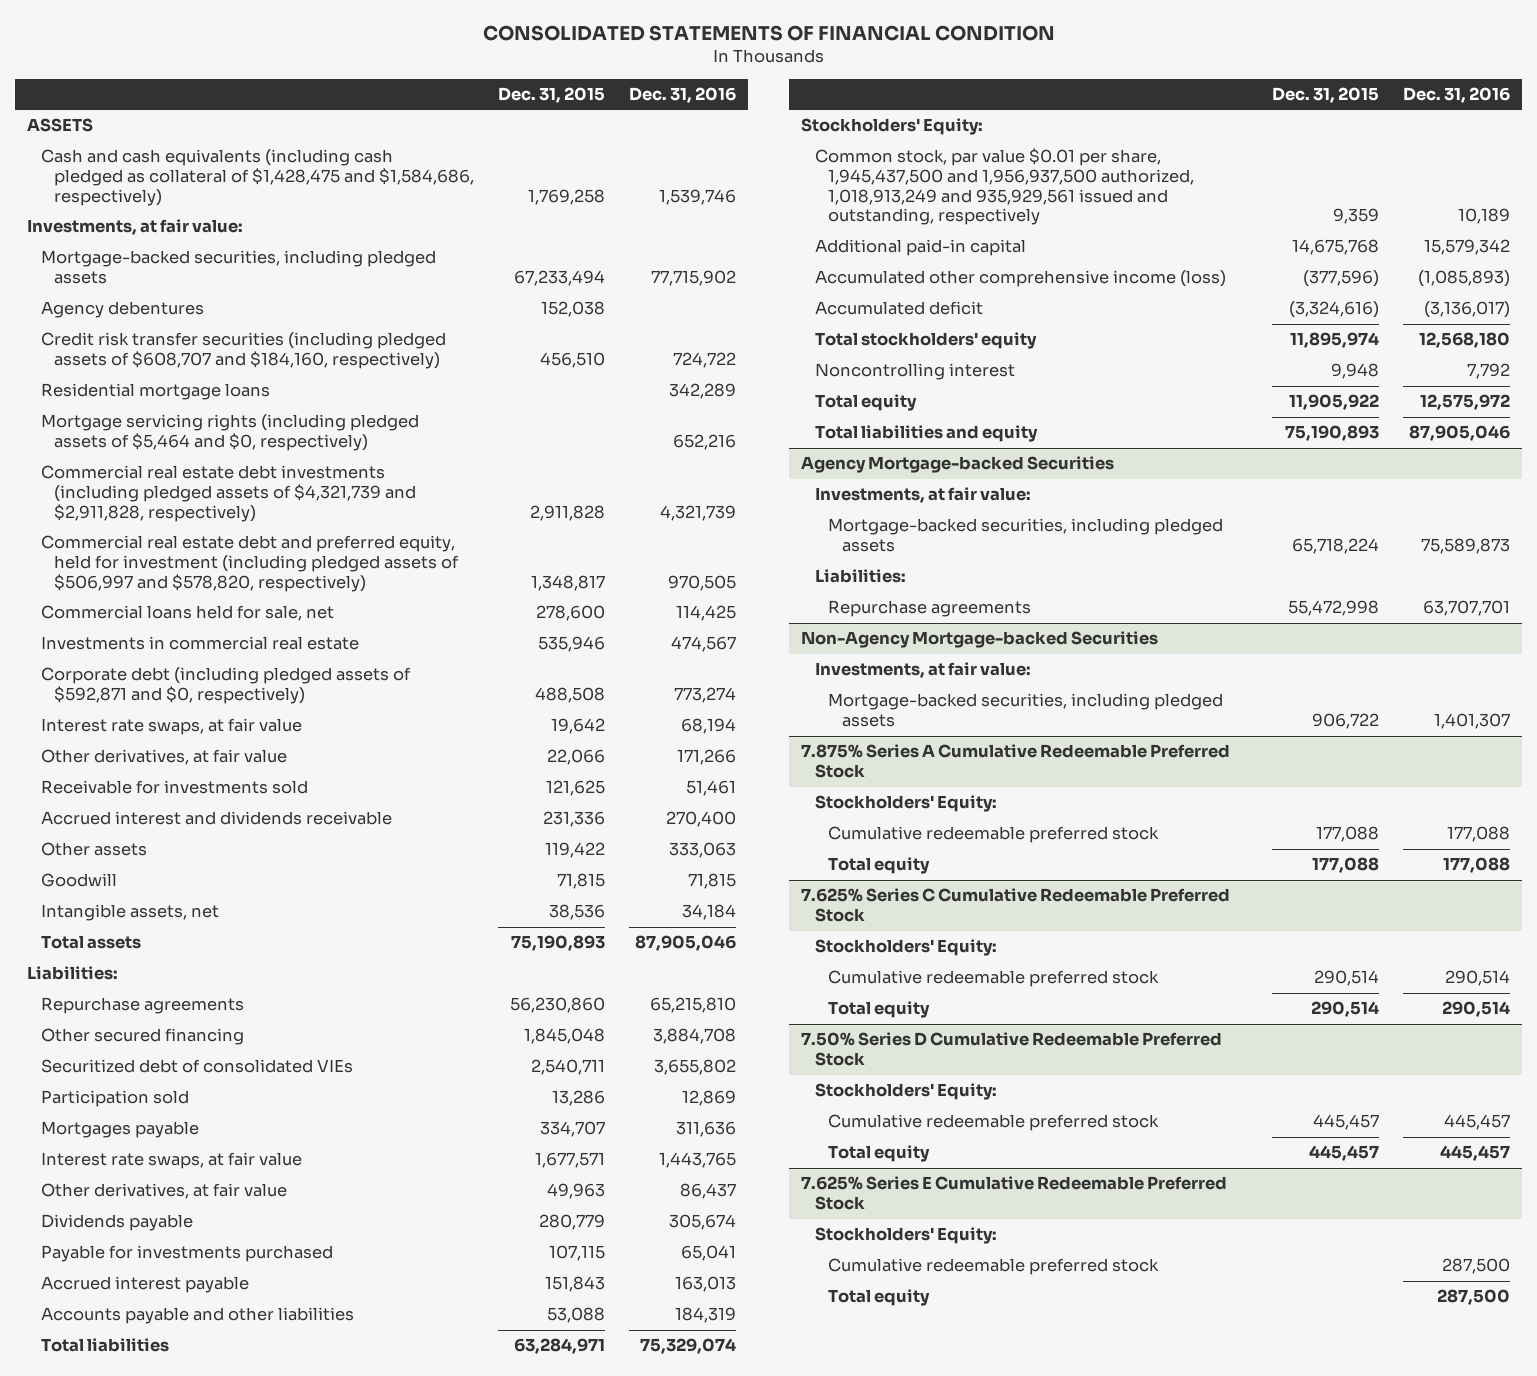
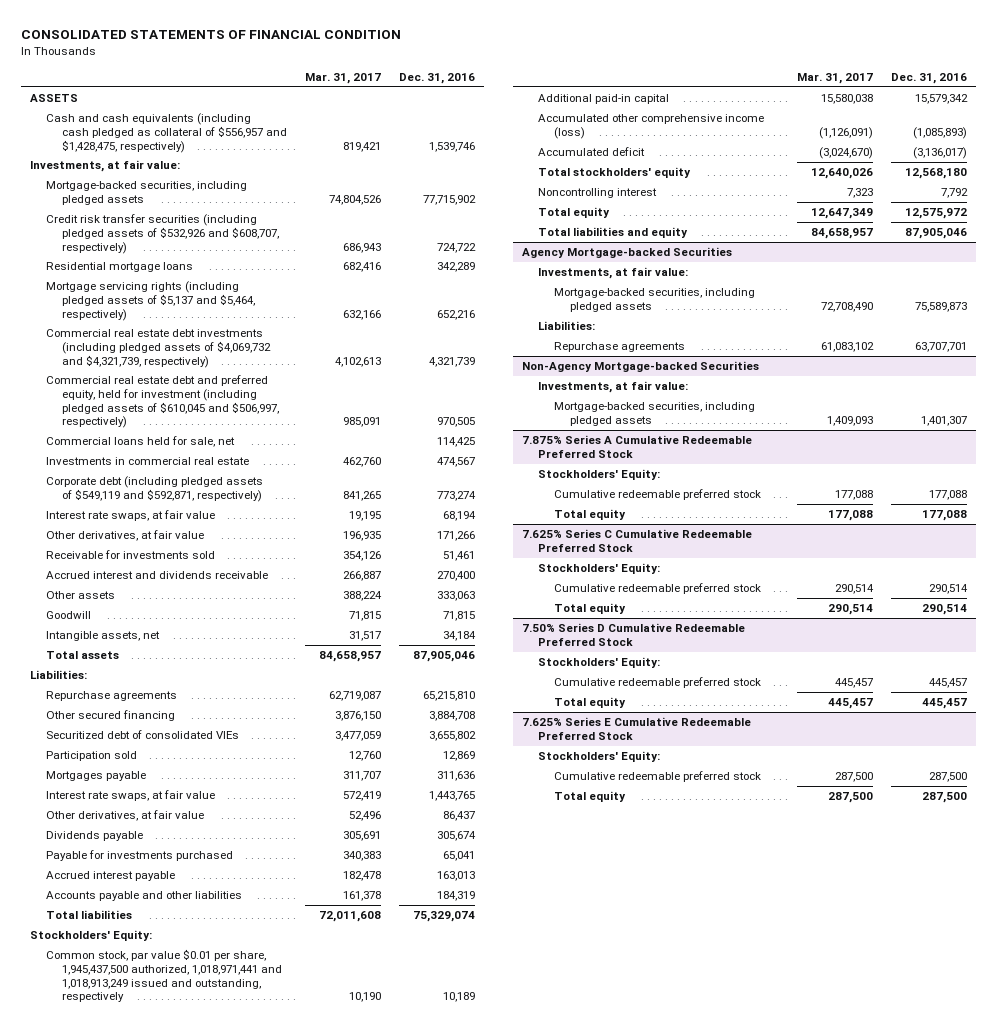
[498,86,606,103] Dec. 31, 2015 -> none
none -> [305,72,382,84] Mar. 31, 2017
[40,149,475,206] Cash and cash equivalents (including cash pledged as collateral of $1,428,475 and $1,584,686, respectively) -> [46,113,288,153] Cash and cash equivalents (including cash pledged as collateral of $556,957 and $1,428,475, respectively)
[40,301,204,319] Agency debentures -> none
[40,332,446,370] Credit risk transfer securities (including pledged assets of $608,707 and $184,160, respectively) -> [46,214,280,254] Credit risk transfer securities (including pledged assets of $532,926 and $608,707, respectively)
[40,414,419,452] Mortgage servicing rights (including pledged assets of $5,464 and $0, respectively) -> [46,281,256,321] Mortgage servicing rights (including pledged assets of $5,137 and $5,464, respectively)
[40,465,417,522] Commercial real estate debt investments (including pledged assets of $4,321,739 and $2,911,828, respectively) -> [46,329,272,368] Commercial real estate debt investments (including pledged assets of $4,069,732 and $4,321,739, respectively)
[40,535,460,592] Commercial real estate debt and preferred equity, held for investment (including pledged assets of $506,997 and $578,820, respectively) -> [46,375,280,429] Commercial real estate debt and preferred equity, held for investment (including pledged assets of $610,045 and $506,997, respectively)
[40,667,411,705] Corporate debt (including pledged assets of $592,871 and $0, respectively) -> [46,476,264,502] Corporate debt (including pledged assets of $549,119 and $592,871, respectively)
[814,148,1195,226] Common stock, par value $0.01 per share, 1,945,437,500 and 1,956,937,500 authorized, 1,018,913,249 and 935,929,561 issued and outstanding, respectively -> [46,949,283,1003] Common stock, par value $0.01 per share, 1,945,437,500 authorized, 1,018,971,441 and 1,018,913,249 issued and outstanding, respectively

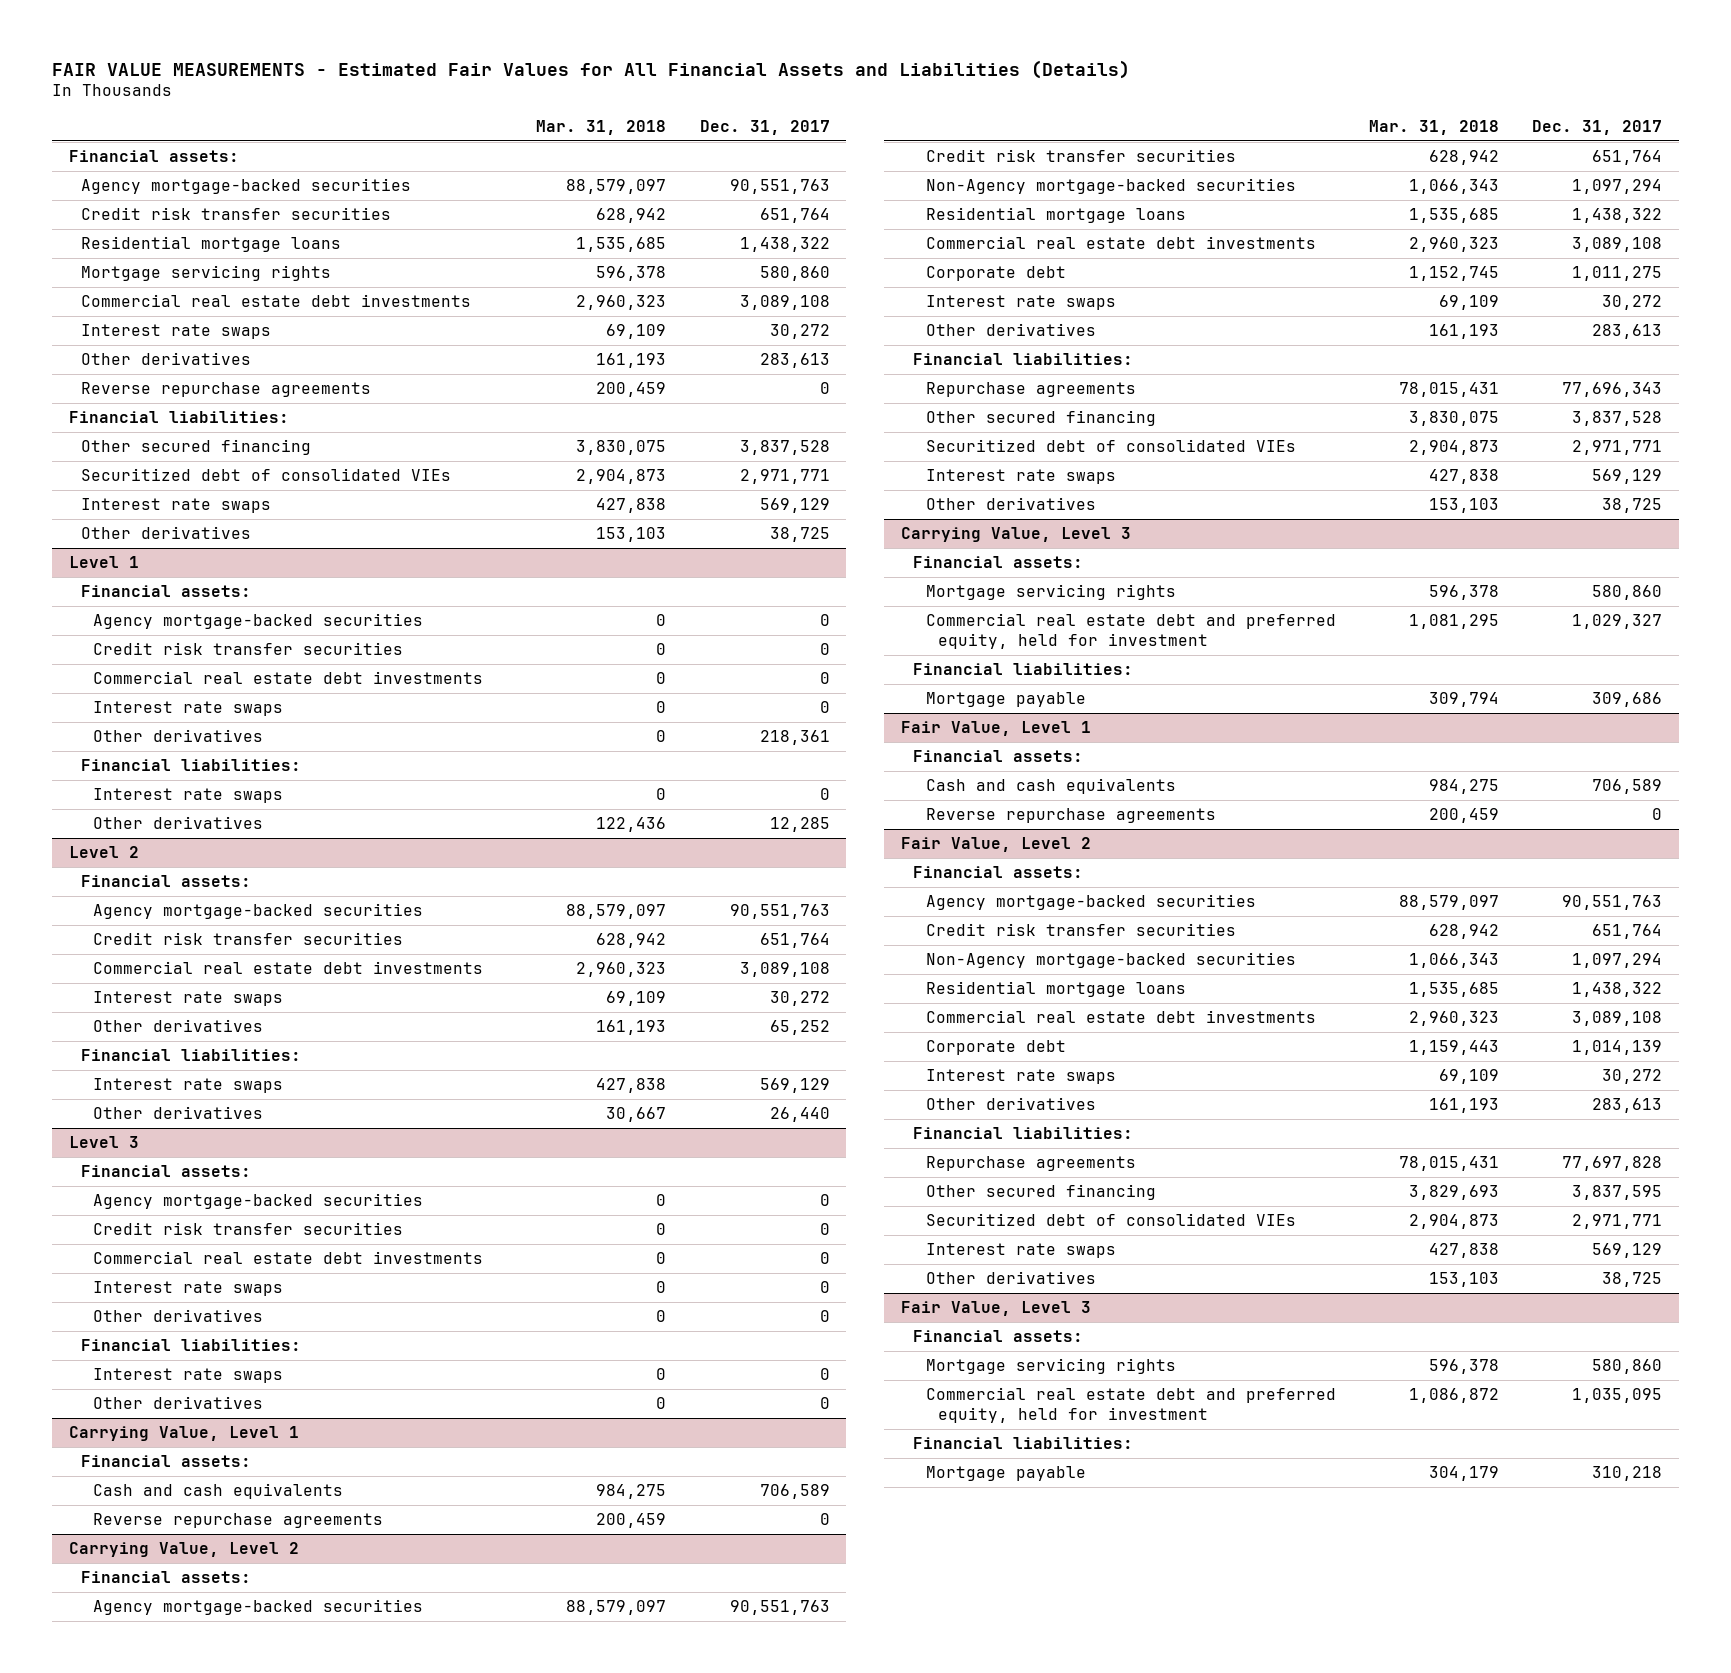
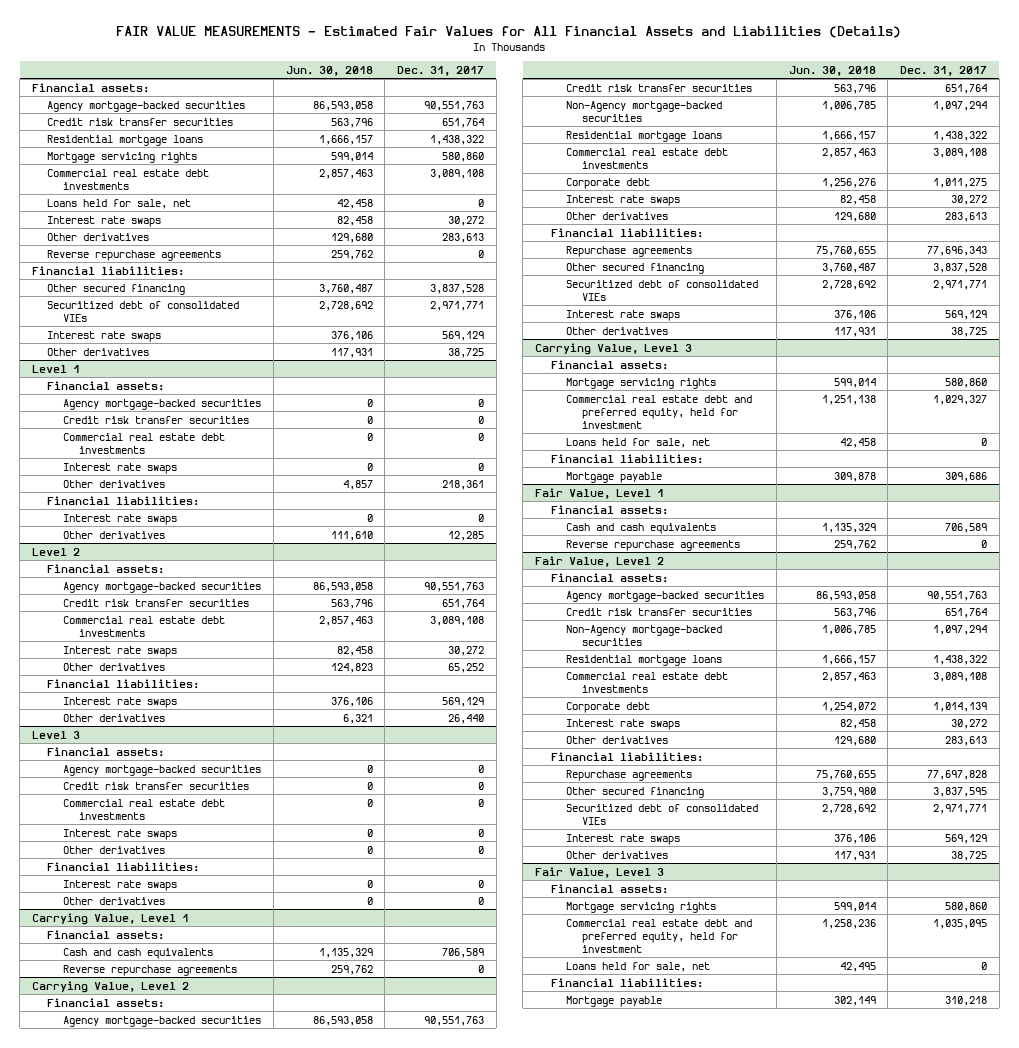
[536,119,667,135] Mar. 31, 2018 -> none
none -> [285,65,373,76] Jun. 30, 2018
none -> [47,198,192,209] Loans held for sale, net
none -> [566,437,711,448] Loans held for sale, net
none -> [566,961,711,972] Loans held for sale, net

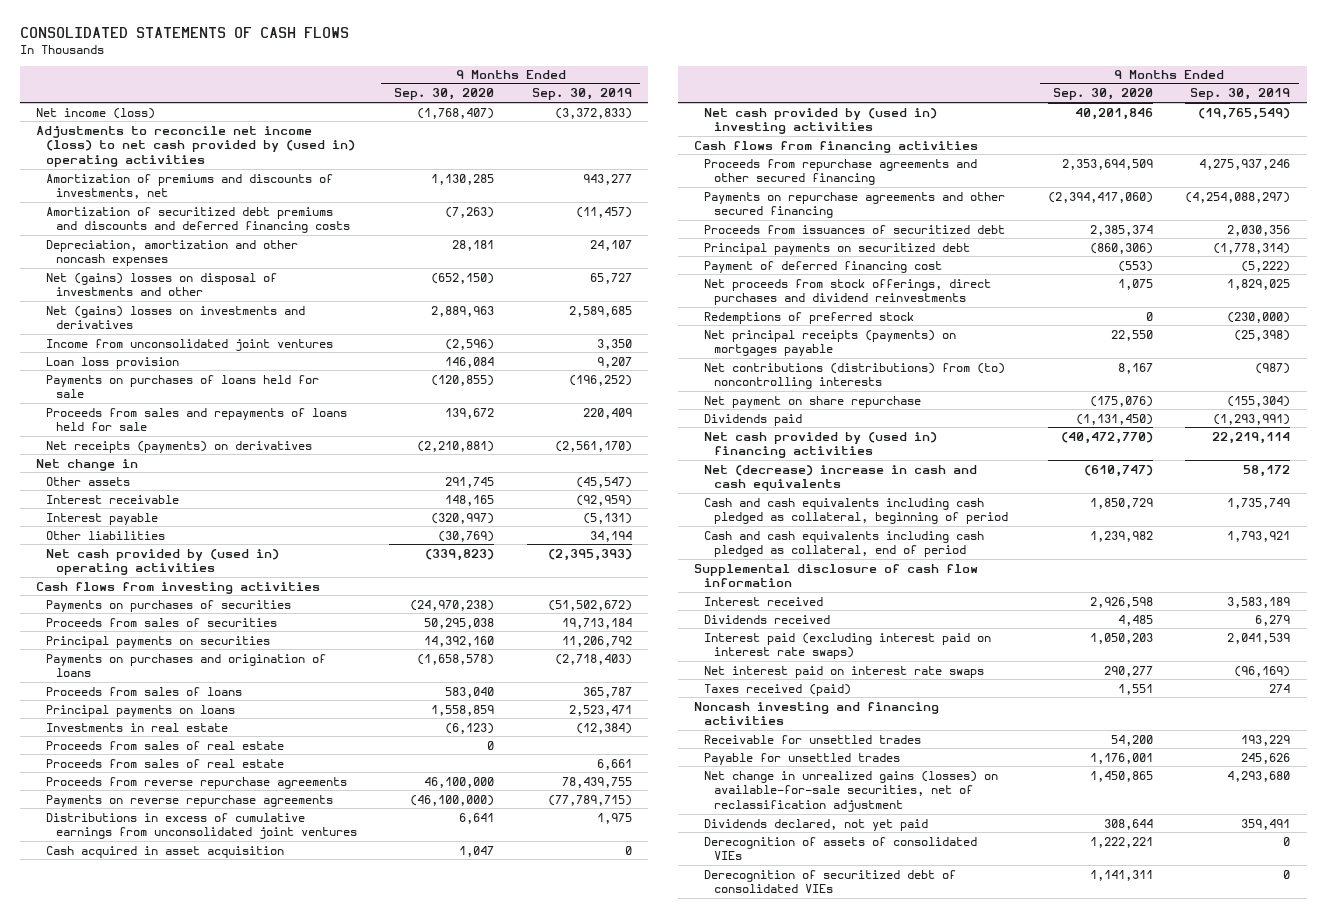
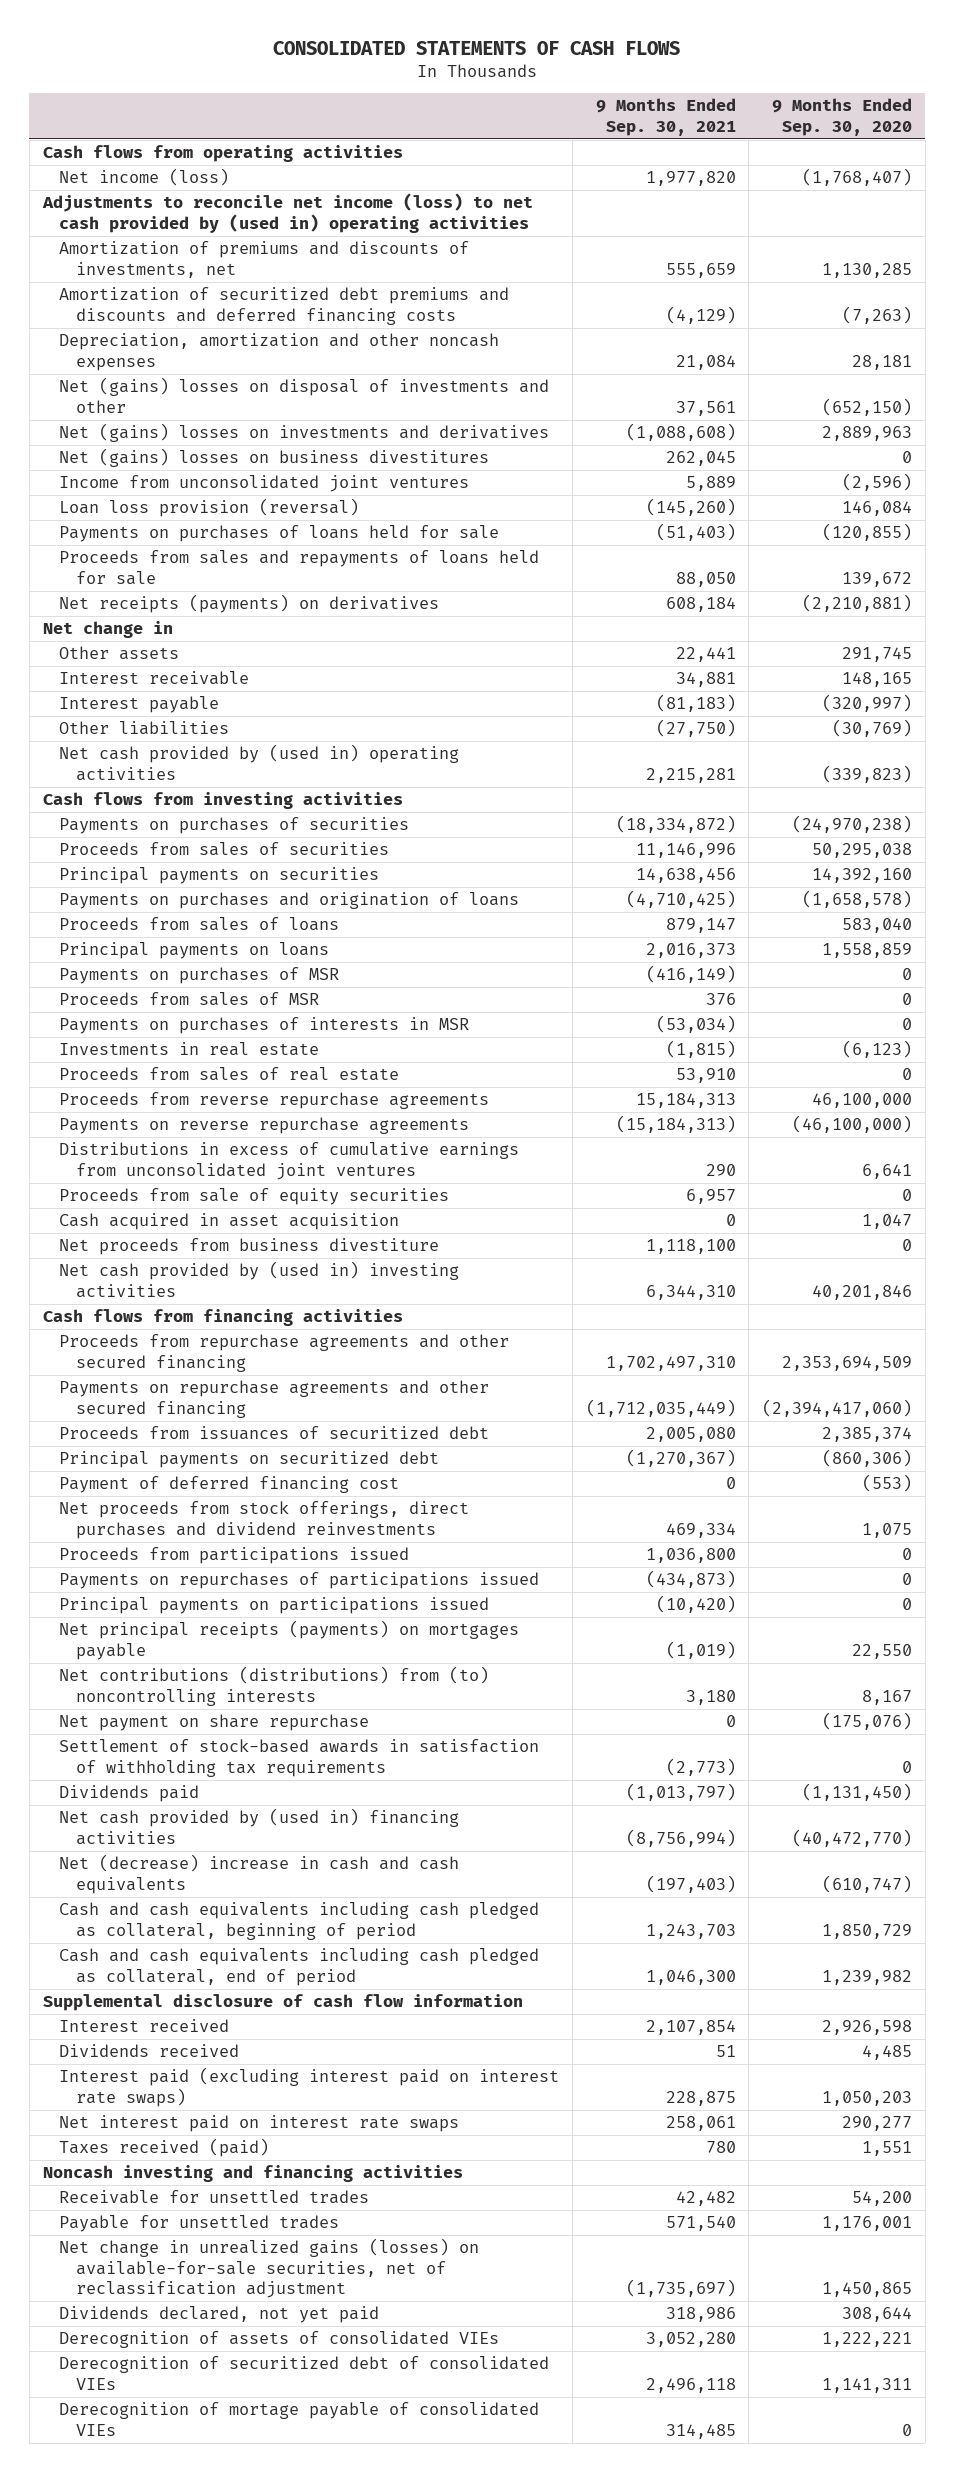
[532,88,633,101] Sep. 30, 2019 -> none
none -> [595,98,736,136] 9 Months Ended Sep. 30, 2021
none -> [42,145,403,163] Cash flows from operating activities
none -> [59,448,490,468] Net (gains) losses on business divestitures
[45,356,179,369] Loan loss provision -> [59,498,360,518] Loan loss provision (reversal)
none -> [59,967,340,985] Payments on purchases of MSR
none -> [59,992,320,1007] Proceeds from sales of MSR
none -> [59,1017,470,1035] Payments on purchases of interests in MSR
[45,758,284,768] Proceeds from sales of real estate -> none
none -> [59,1188,450,1206] Proceeds from sale of equity securities
none -> [59,1238,440,1256] Net proceeds from business divestiture
[704,311,915,324] Redemptions of preferred stock -> none
none -> [59,1547,410,1565] Proceeds from participations issued
none -> [59,1572,540,1590] Payments on repurchases of participations issued
none -> [59,1597,490,1615] Principal payments on participations issued
none -> [59,1739,540,1777] Settlement of stock-based awards in satisfaction of withholding tax requirements
none -> [59,2402,540,2436] Derecognition of mortage payable of consolidated VIEs

